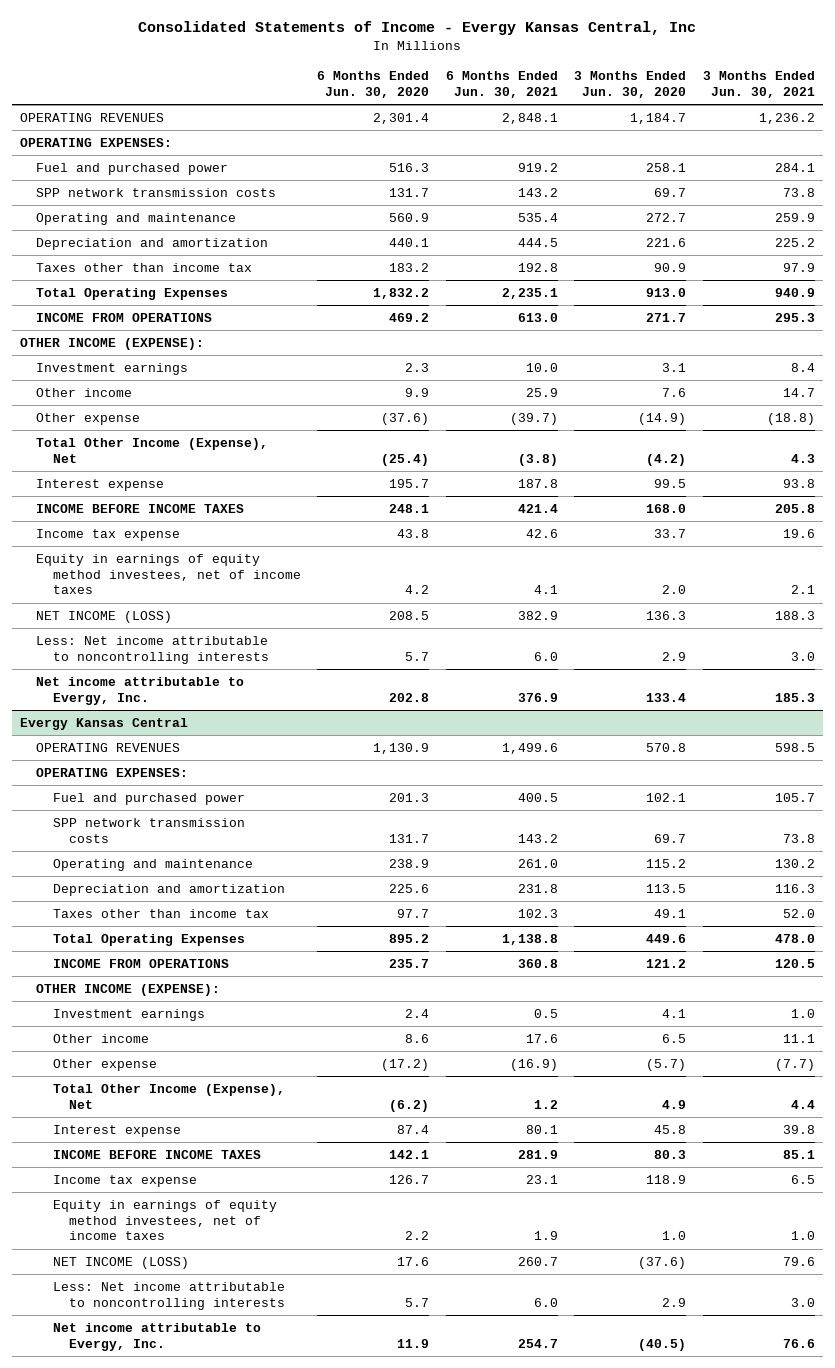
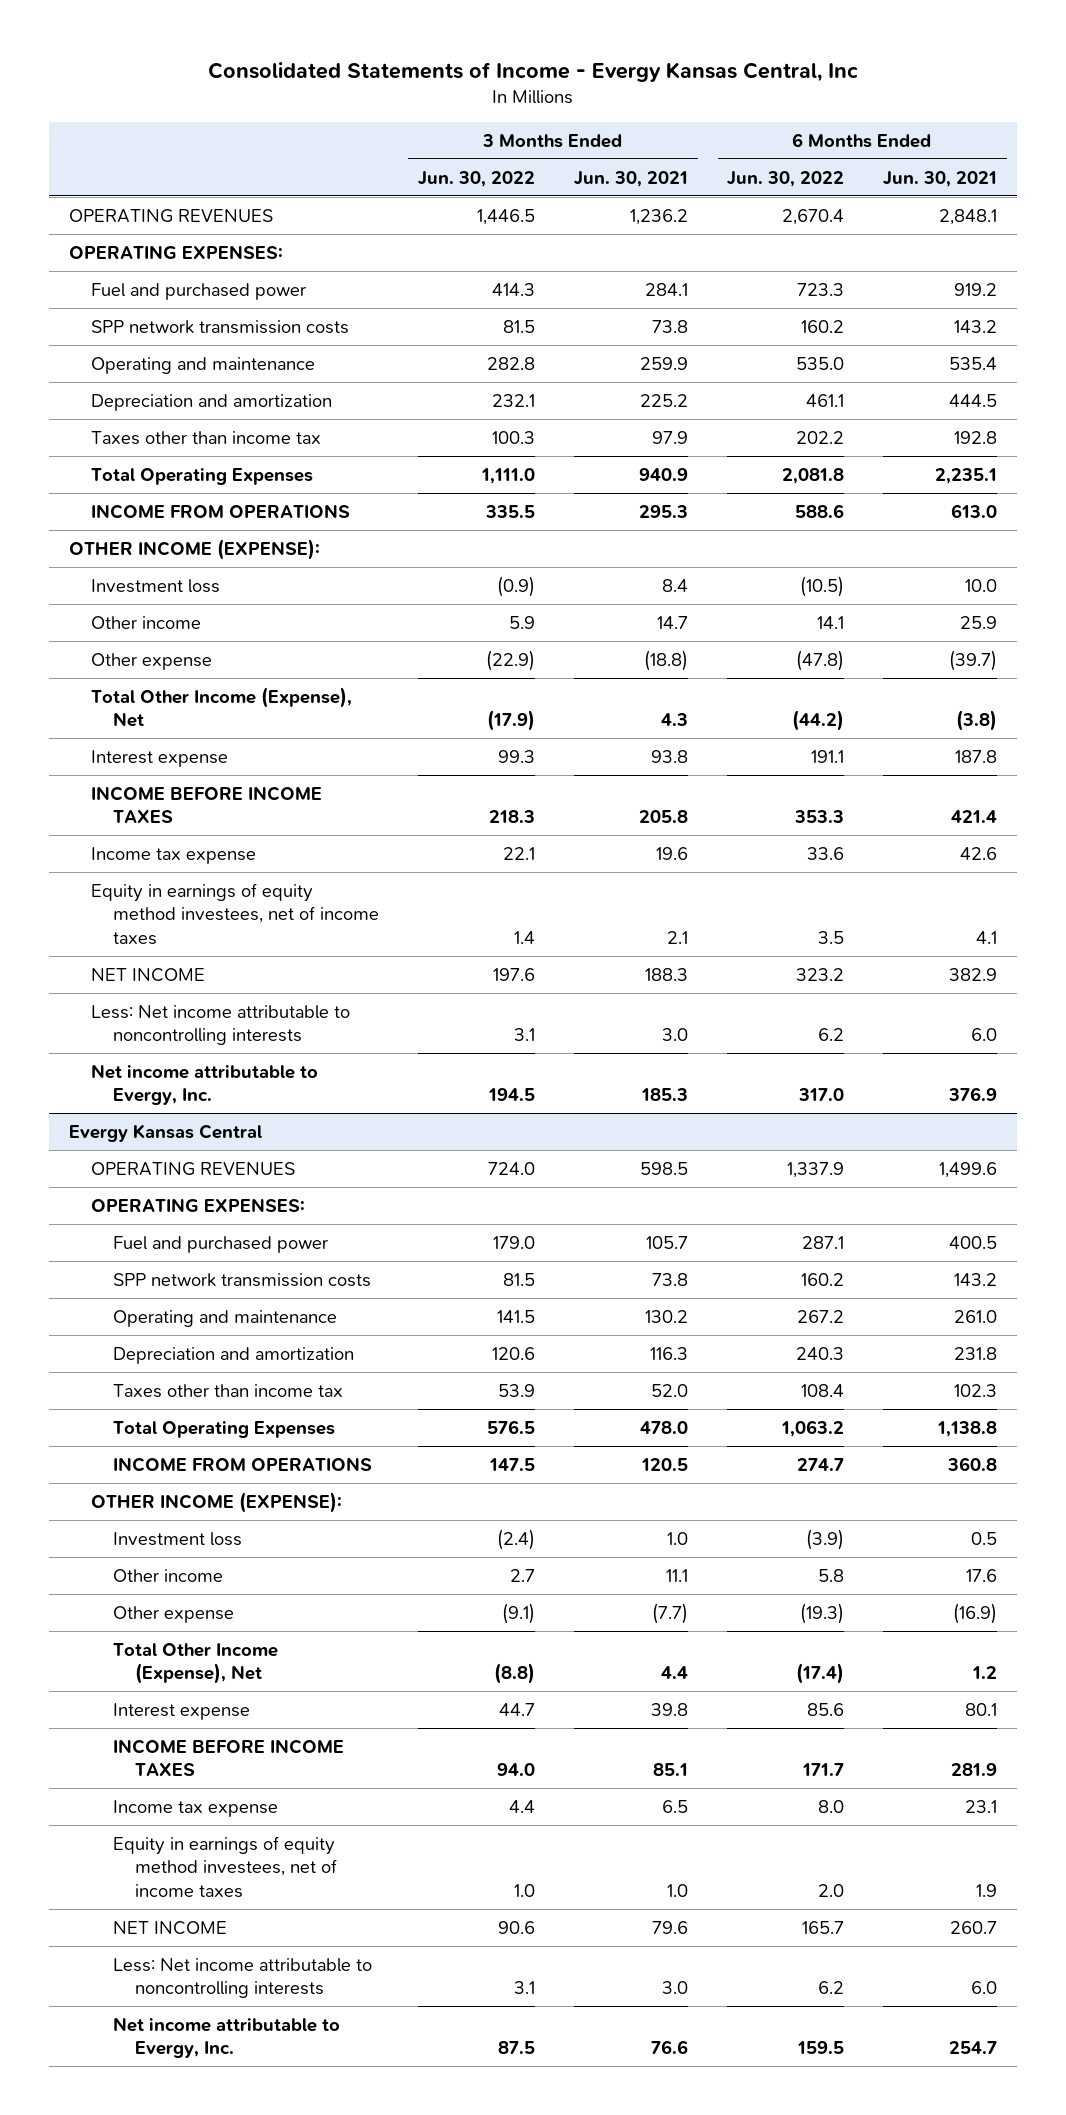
[317,71,430,98] 6 Months Ended Jun. 30, 2020 -> none
[574,71,687,98] 3 Months Ended Jun. 30, 2020 -> none
none -> [418,170,536,187] Jun. 30, 2022
none -> [727,170,845,187] Jun. 30, 2022
[36,363,189,376] Investment earnings -> [90,578,220,593] Investment loss
[36,611,173,624] NET INCOME (LOSS) -> [90,967,205,982] NET INCOME
[52,1009,205,1022] Investment earnings -> [112,1531,242,1546] Investment loss
[52,1257,189,1270] NET INCOME (LOSS) -> [112,1920,227,1935] NET INCOME

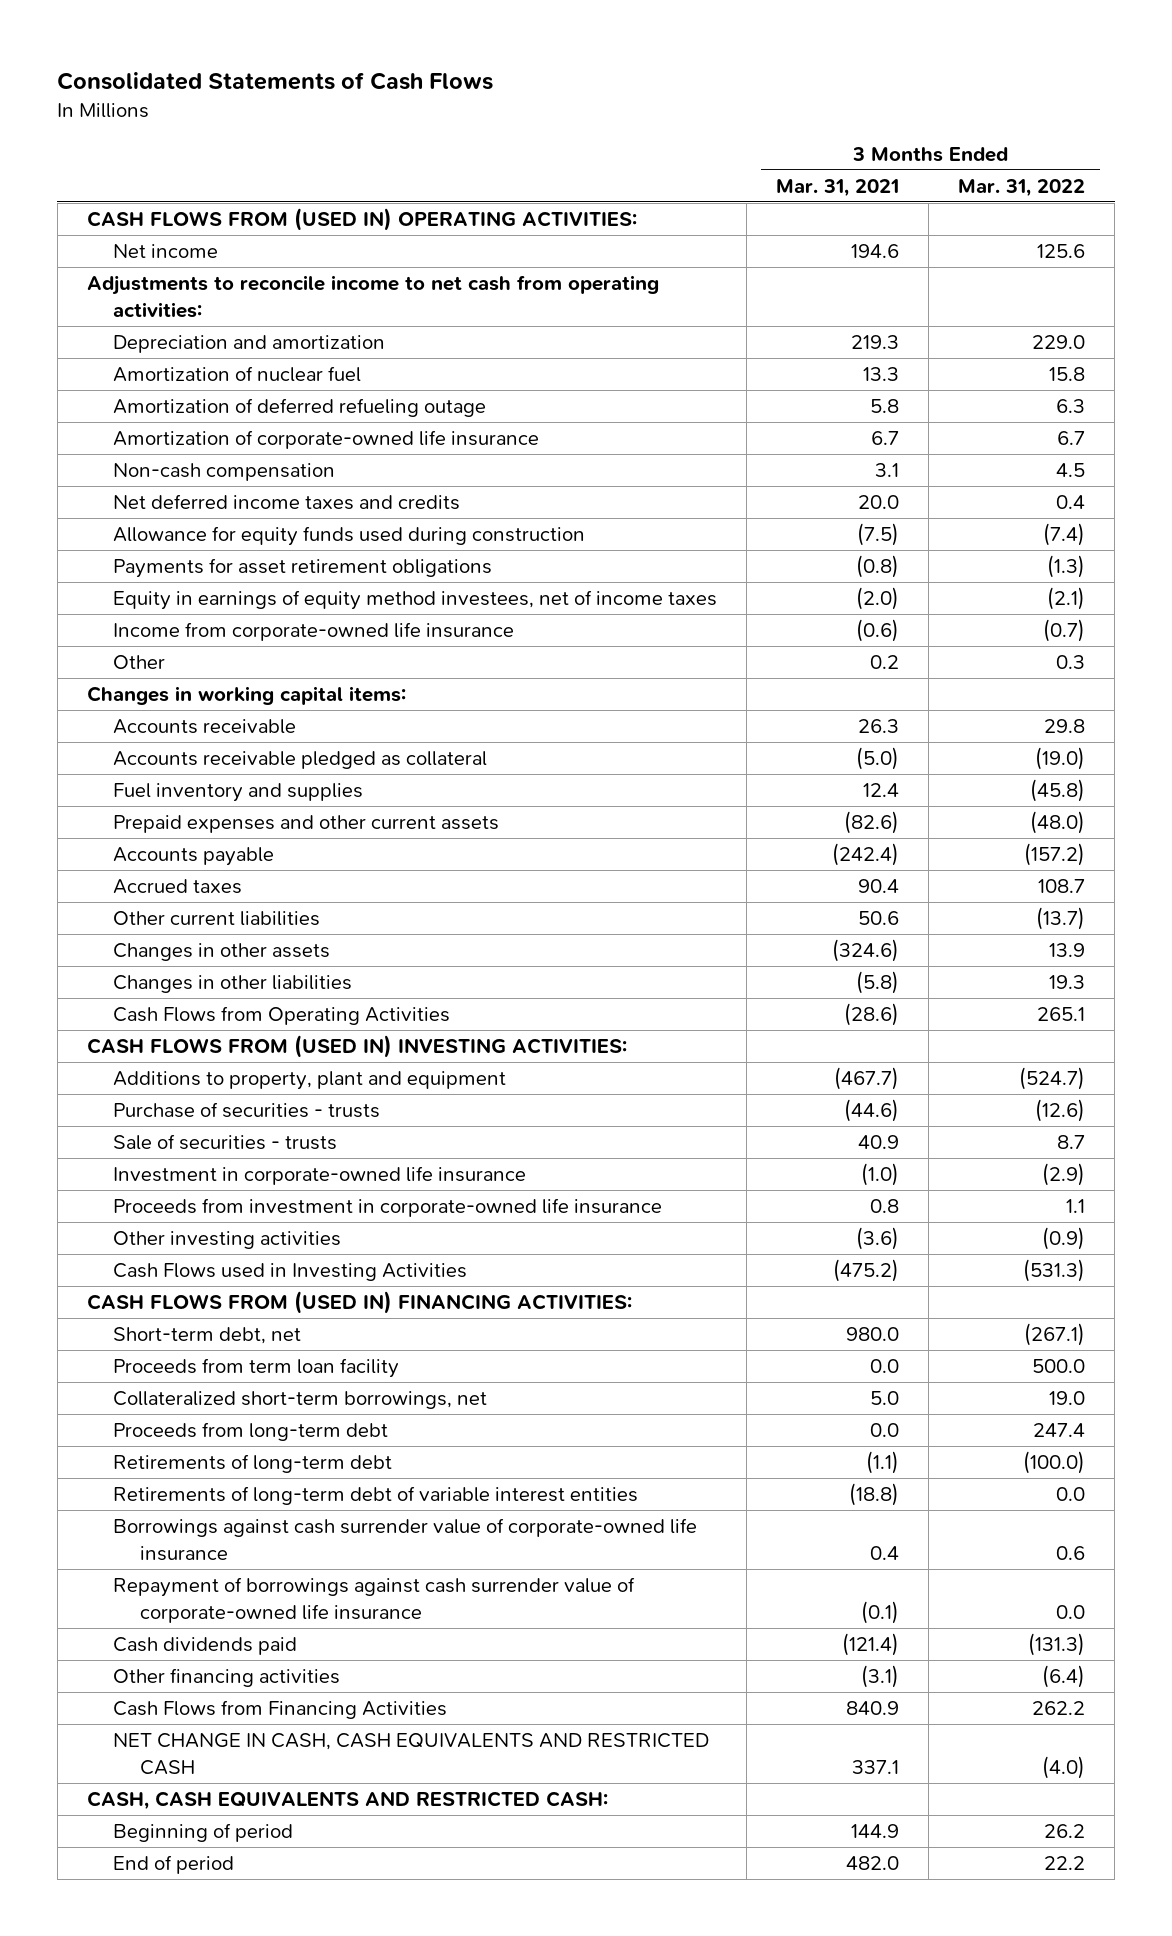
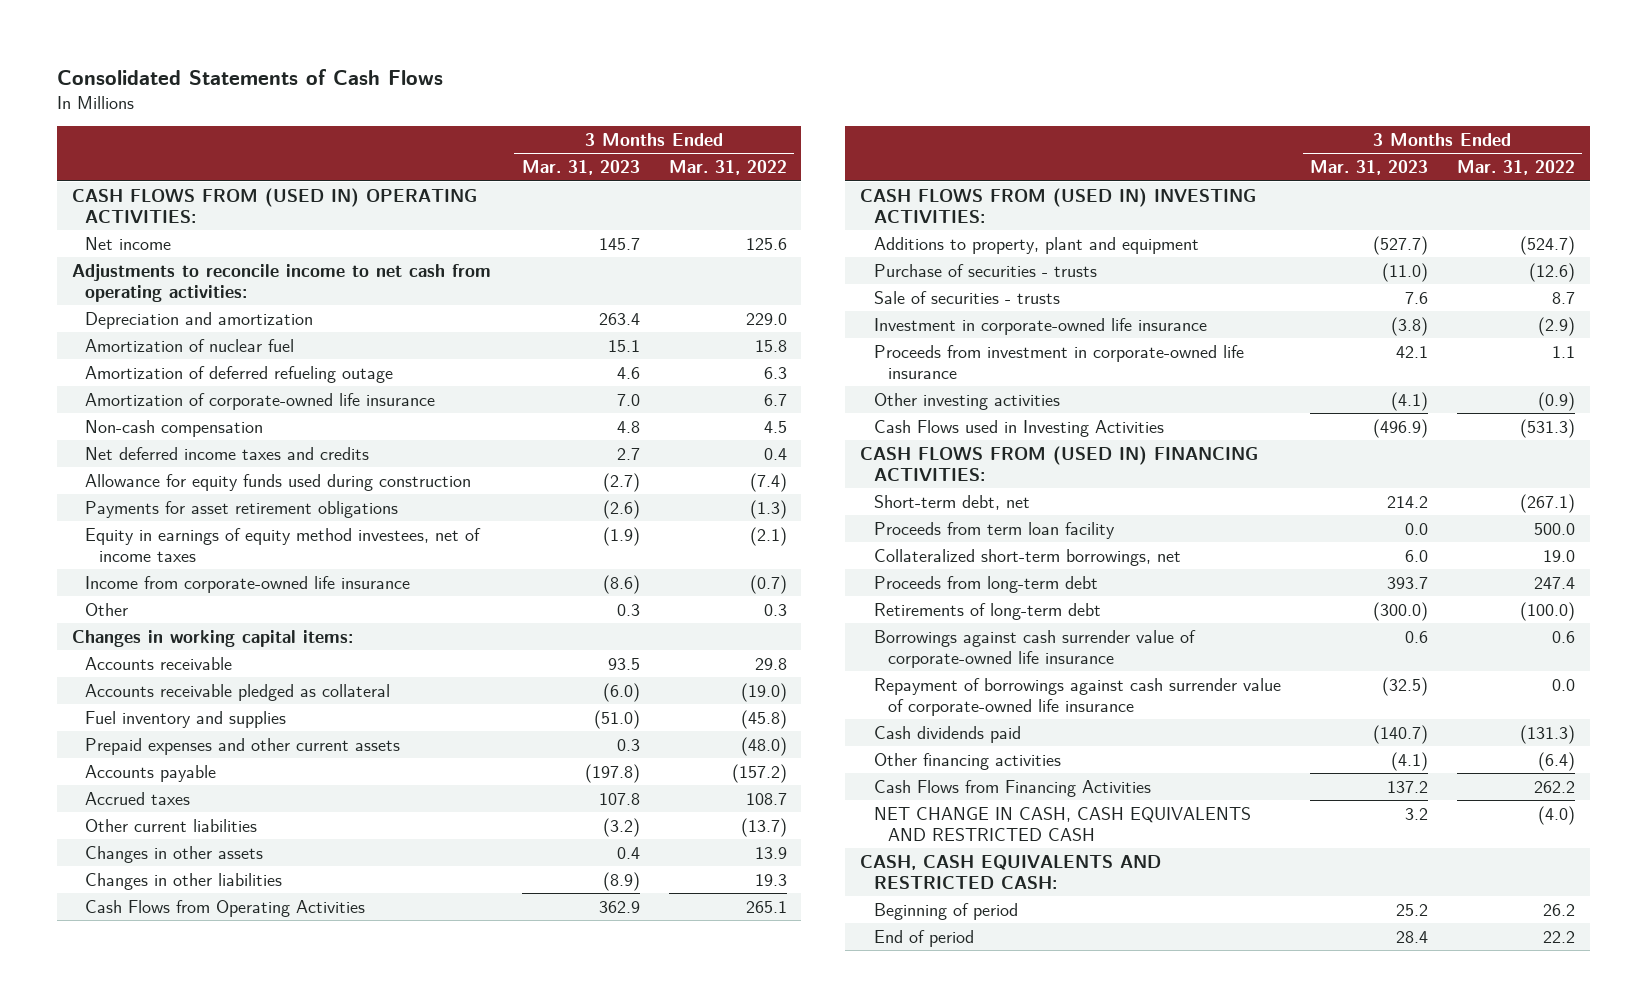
[776,178,900,197] Mar. 31, 2021 -> none
none -> [521,160,640,176] Mar. 31, 2023
[113,1486,639,1506] Retirements of long-term debt of variable interest entities -> none

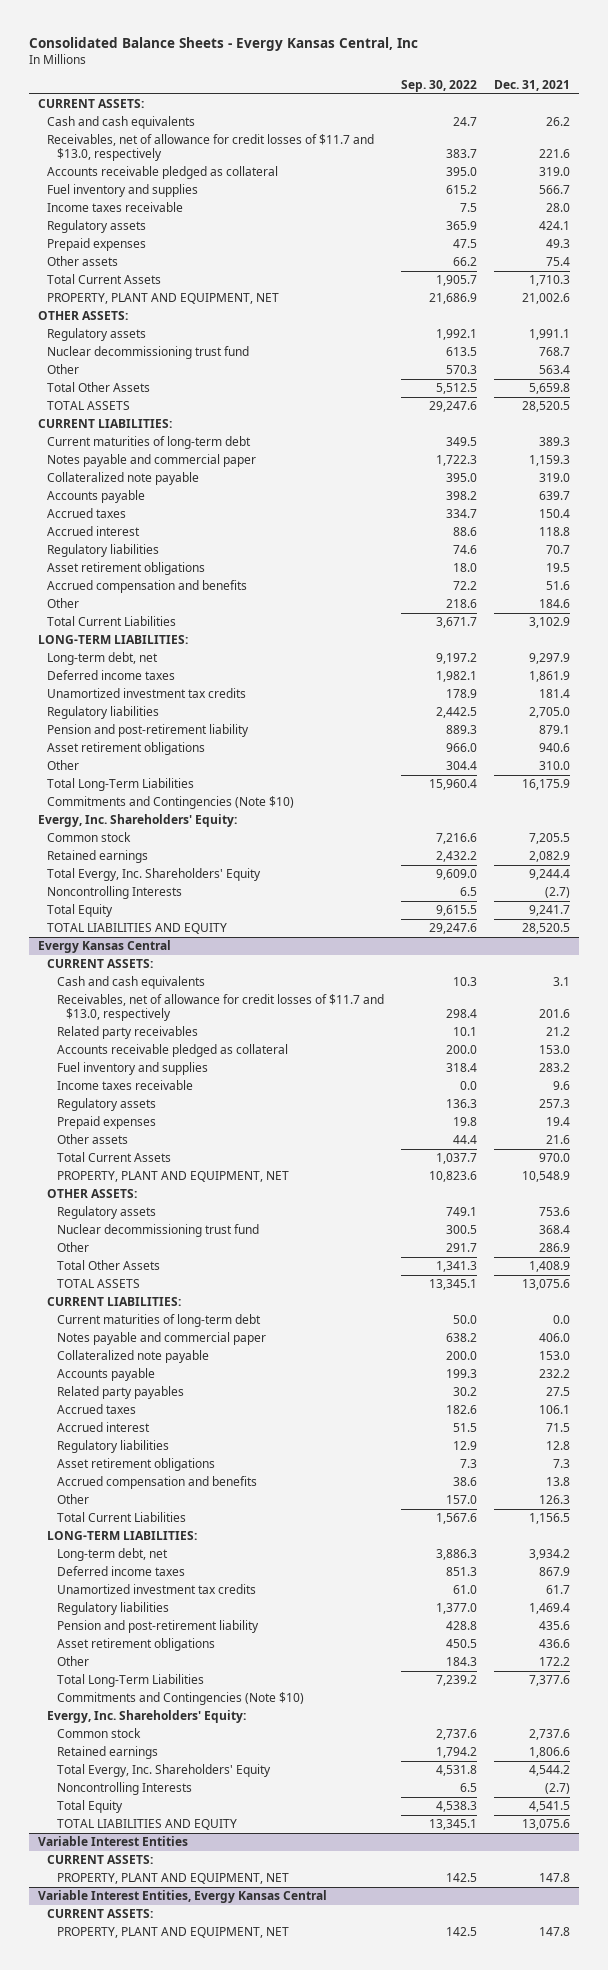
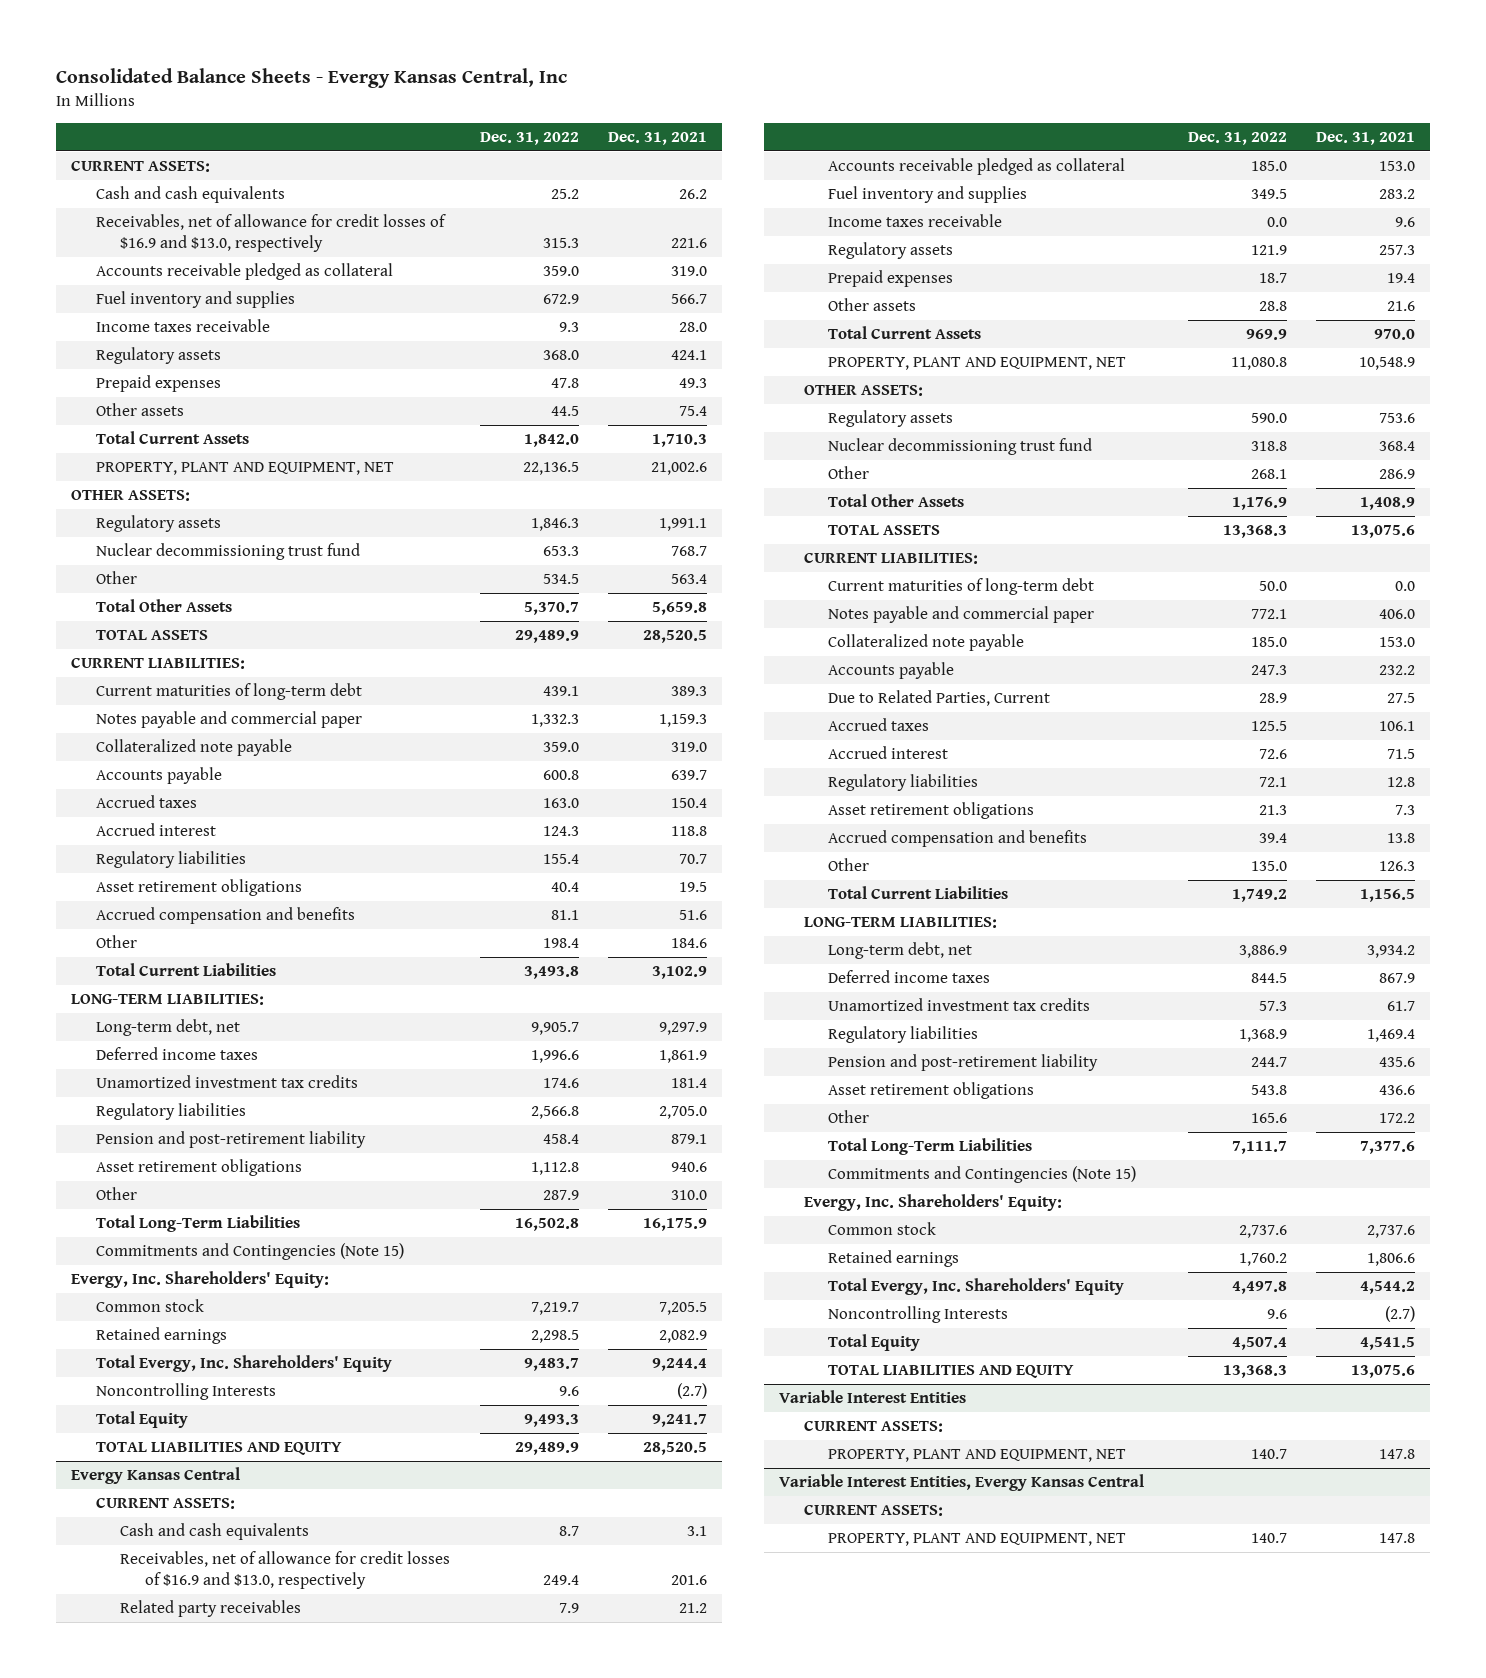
[401,79,478,92] Sep. 30, 2022 -> none
none -> [479,132,579,146] Dec. 31, 2022
[47,134,375,162] Receivables, net of allowance for credit losses of $11.7 and $13.0, respectively -> [95,214,446,253] Receivables, net of allowance for credit losses of $16.9 and $13.0, respectively
[47,796,295,810] Commitments and Contingencies (Note $10) -> [95,1243,404,1261] Commitments and Contingencies (Note 15)
[56,994,384,1022] Receivables, net of allowance for credit losses of $11.7 and $13.0, respectively -> [120,1551,451,1590] Receivables, net of allowance for credit losses of $16.9 and $13.0, respectively
[56,1386,184,1400] Related party payables -> [828,690,1051,707] Due to Related Parties, Current
[56,1692,304,1706] Commitments and Contingencies (Note $10) -> [828,1166,1137,1184] Commitments and Contingencies (Note 15)

